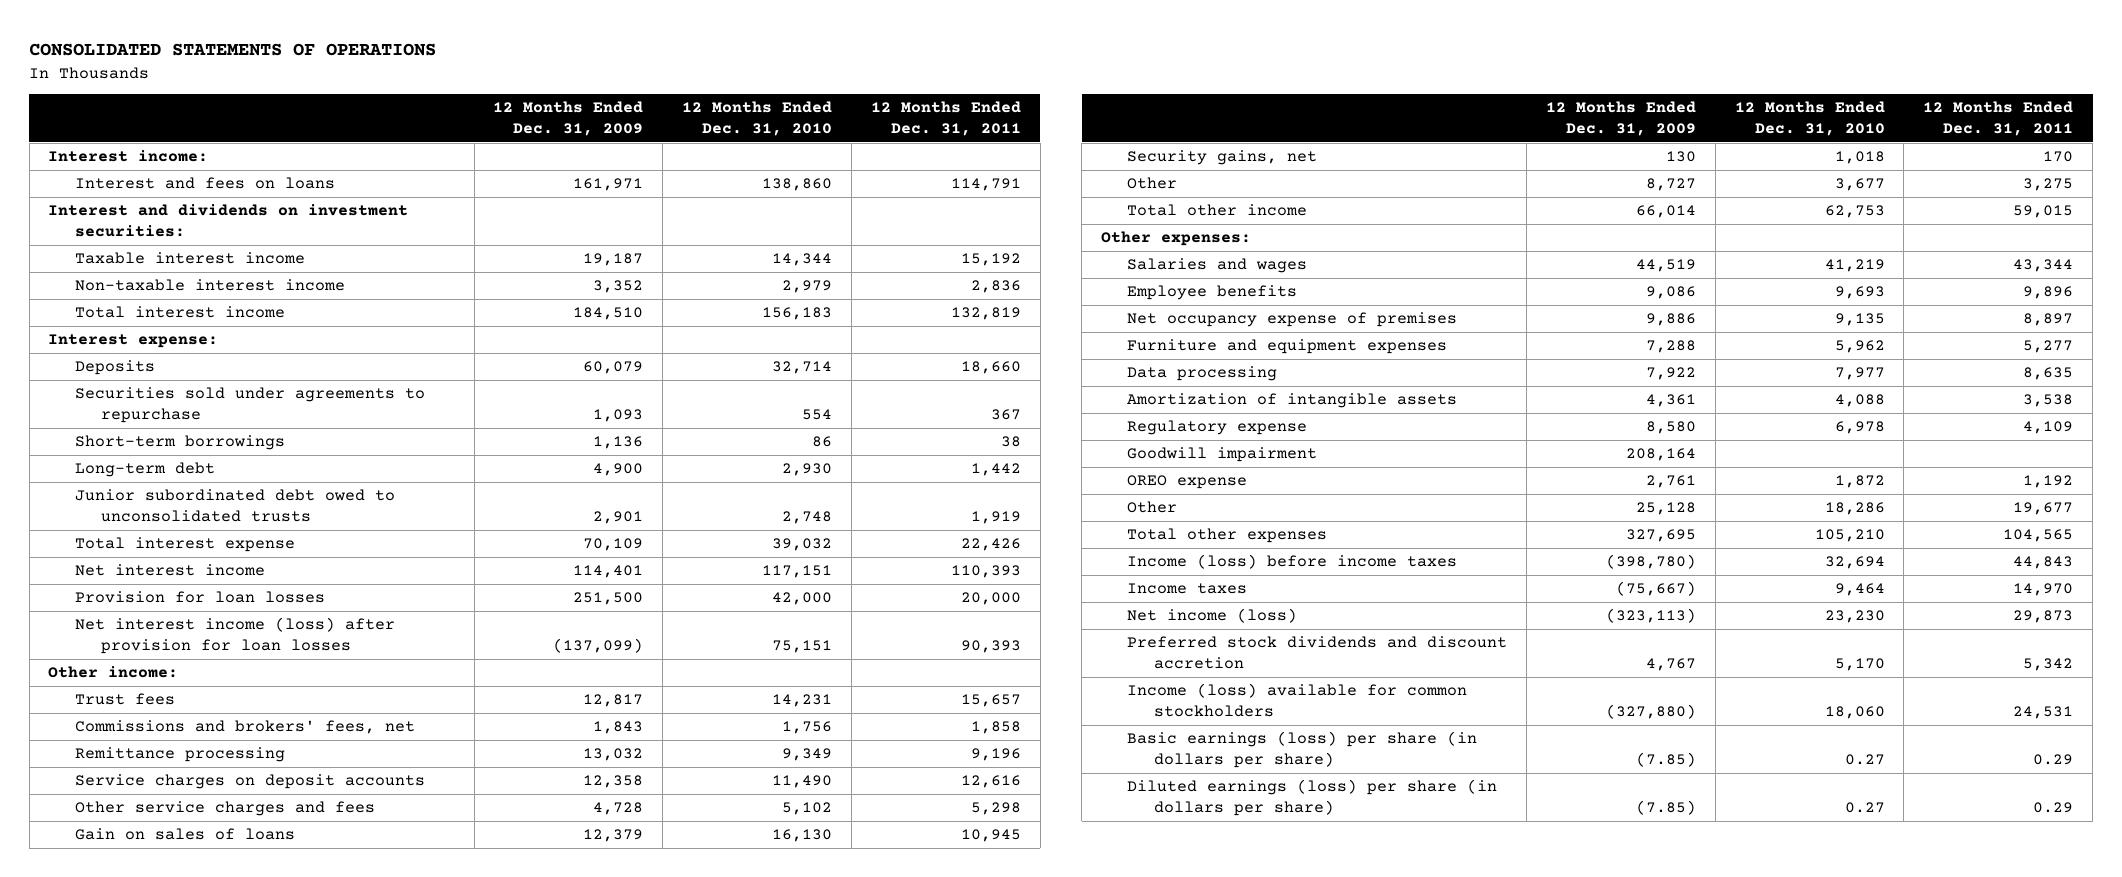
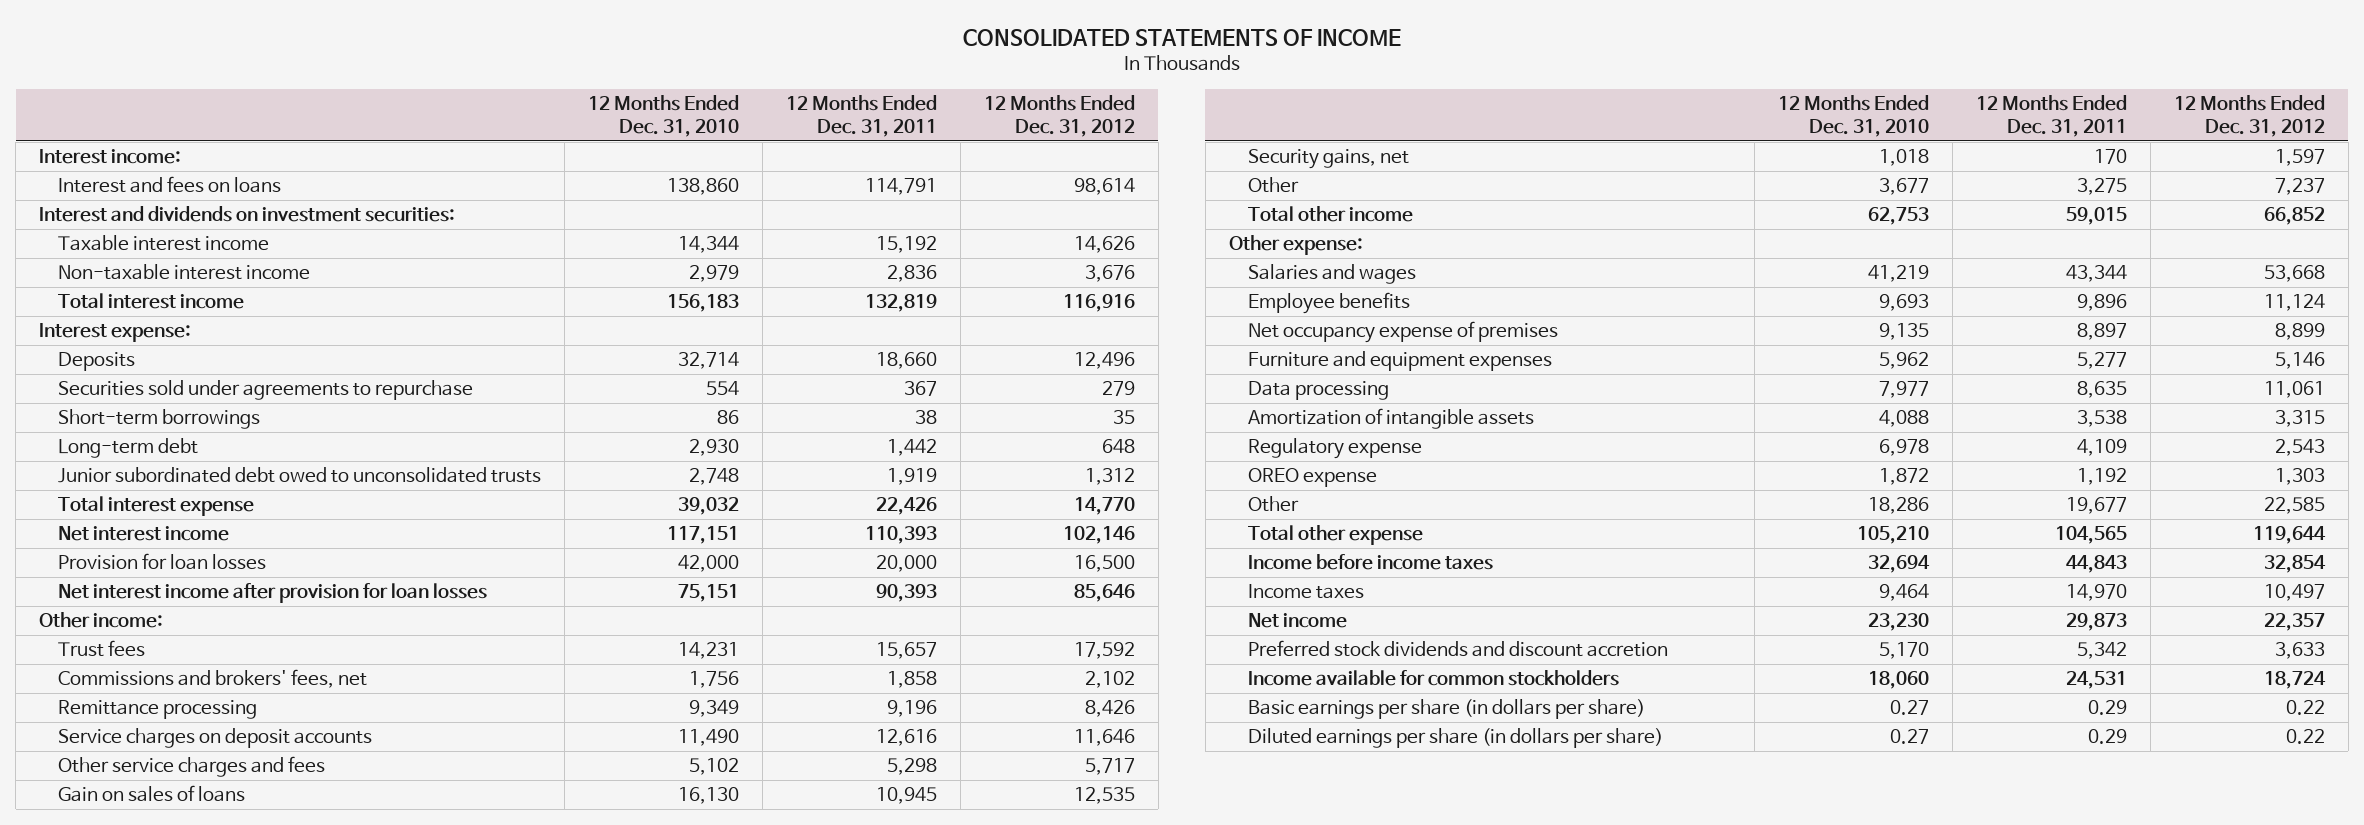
[29,43,437,57] CONSOLIDATED STATEMENTS OF OPERATIONS -> [962,28,1401,46] CONSOLIDATED STATEMENTS OF INCOME
[493,101,644,137] 12 Months Ended Dec. 31, 2009 -> none
none -> [983,95,1135,138] 12 Months Ended Dec. 31, 2012
[74,617,395,654] Net interest income (loss) after provision for loan losses -> [57,583,487,604] Net interest income after provision for loan losses
[1101,231,1252,247] Other expenses: -> [1228,235,1363,256] Other expense:
[1127,447,1318,463] Goodwill impairment -> none
[1127,528,1328,544] Total other expenses -> [1247,525,1423,546] Total other expense
[1127,554,1458,570] Income (loss) before income taxes -> [1247,554,1493,571] Income before income taxes
[1127,608,1298,624] Net income (loss) -> [1247,613,1347,629] Net income
[1127,683,1468,717] Income (loss) available for common stockholders -> [1247,670,1619,687] Income available for common stockholders
[1127,731,1478,768] Basic earnings (loss) per share (in dollars per share) -> [1247,699,1645,720] Basic earnings per share (in dollars per share)
[1127,779,1498,816] Diluted earnings (loss) per share (in dollars per share) -> [1247,728,1663,749] Diluted earnings per share (in dollars per share)

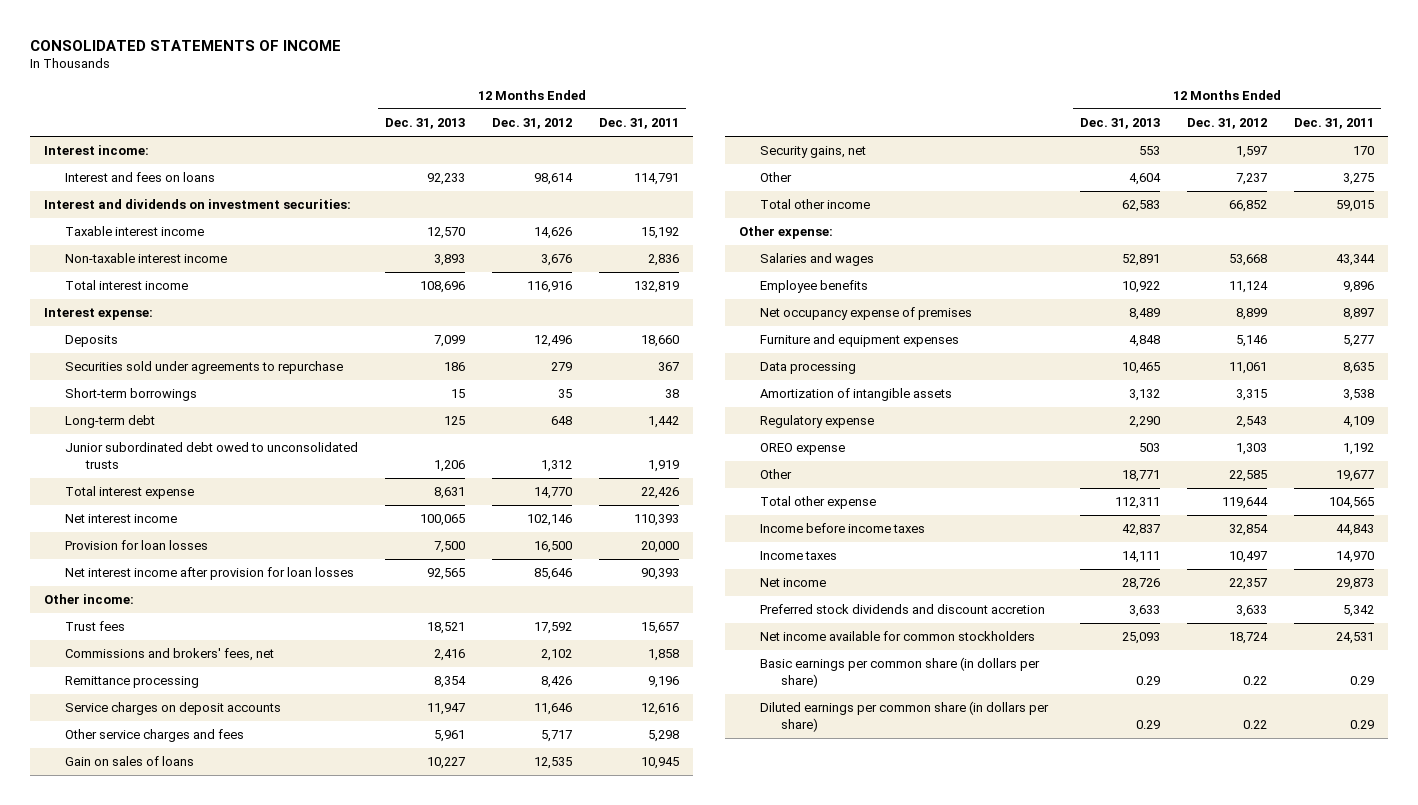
[587,95,739,138] 12 Months Ended Dec. 31, 2010 -> none
none -> [384,118,465,130] Dec. 31, 2013
[1247,670,1619,687] Income available for common stockholders -> [759,631,1035,642] Net income available for common stockholders
[1247,699,1645,720] Basic earnings per share (in dollars per share) -> [759,657,1040,689] Basic earnings per common share (in dollars per share)
[1247,728,1663,749] Diluted earnings per share (in dollars per share) -> [759,701,1049,733] Diluted earnings per common share (in dollars per share)

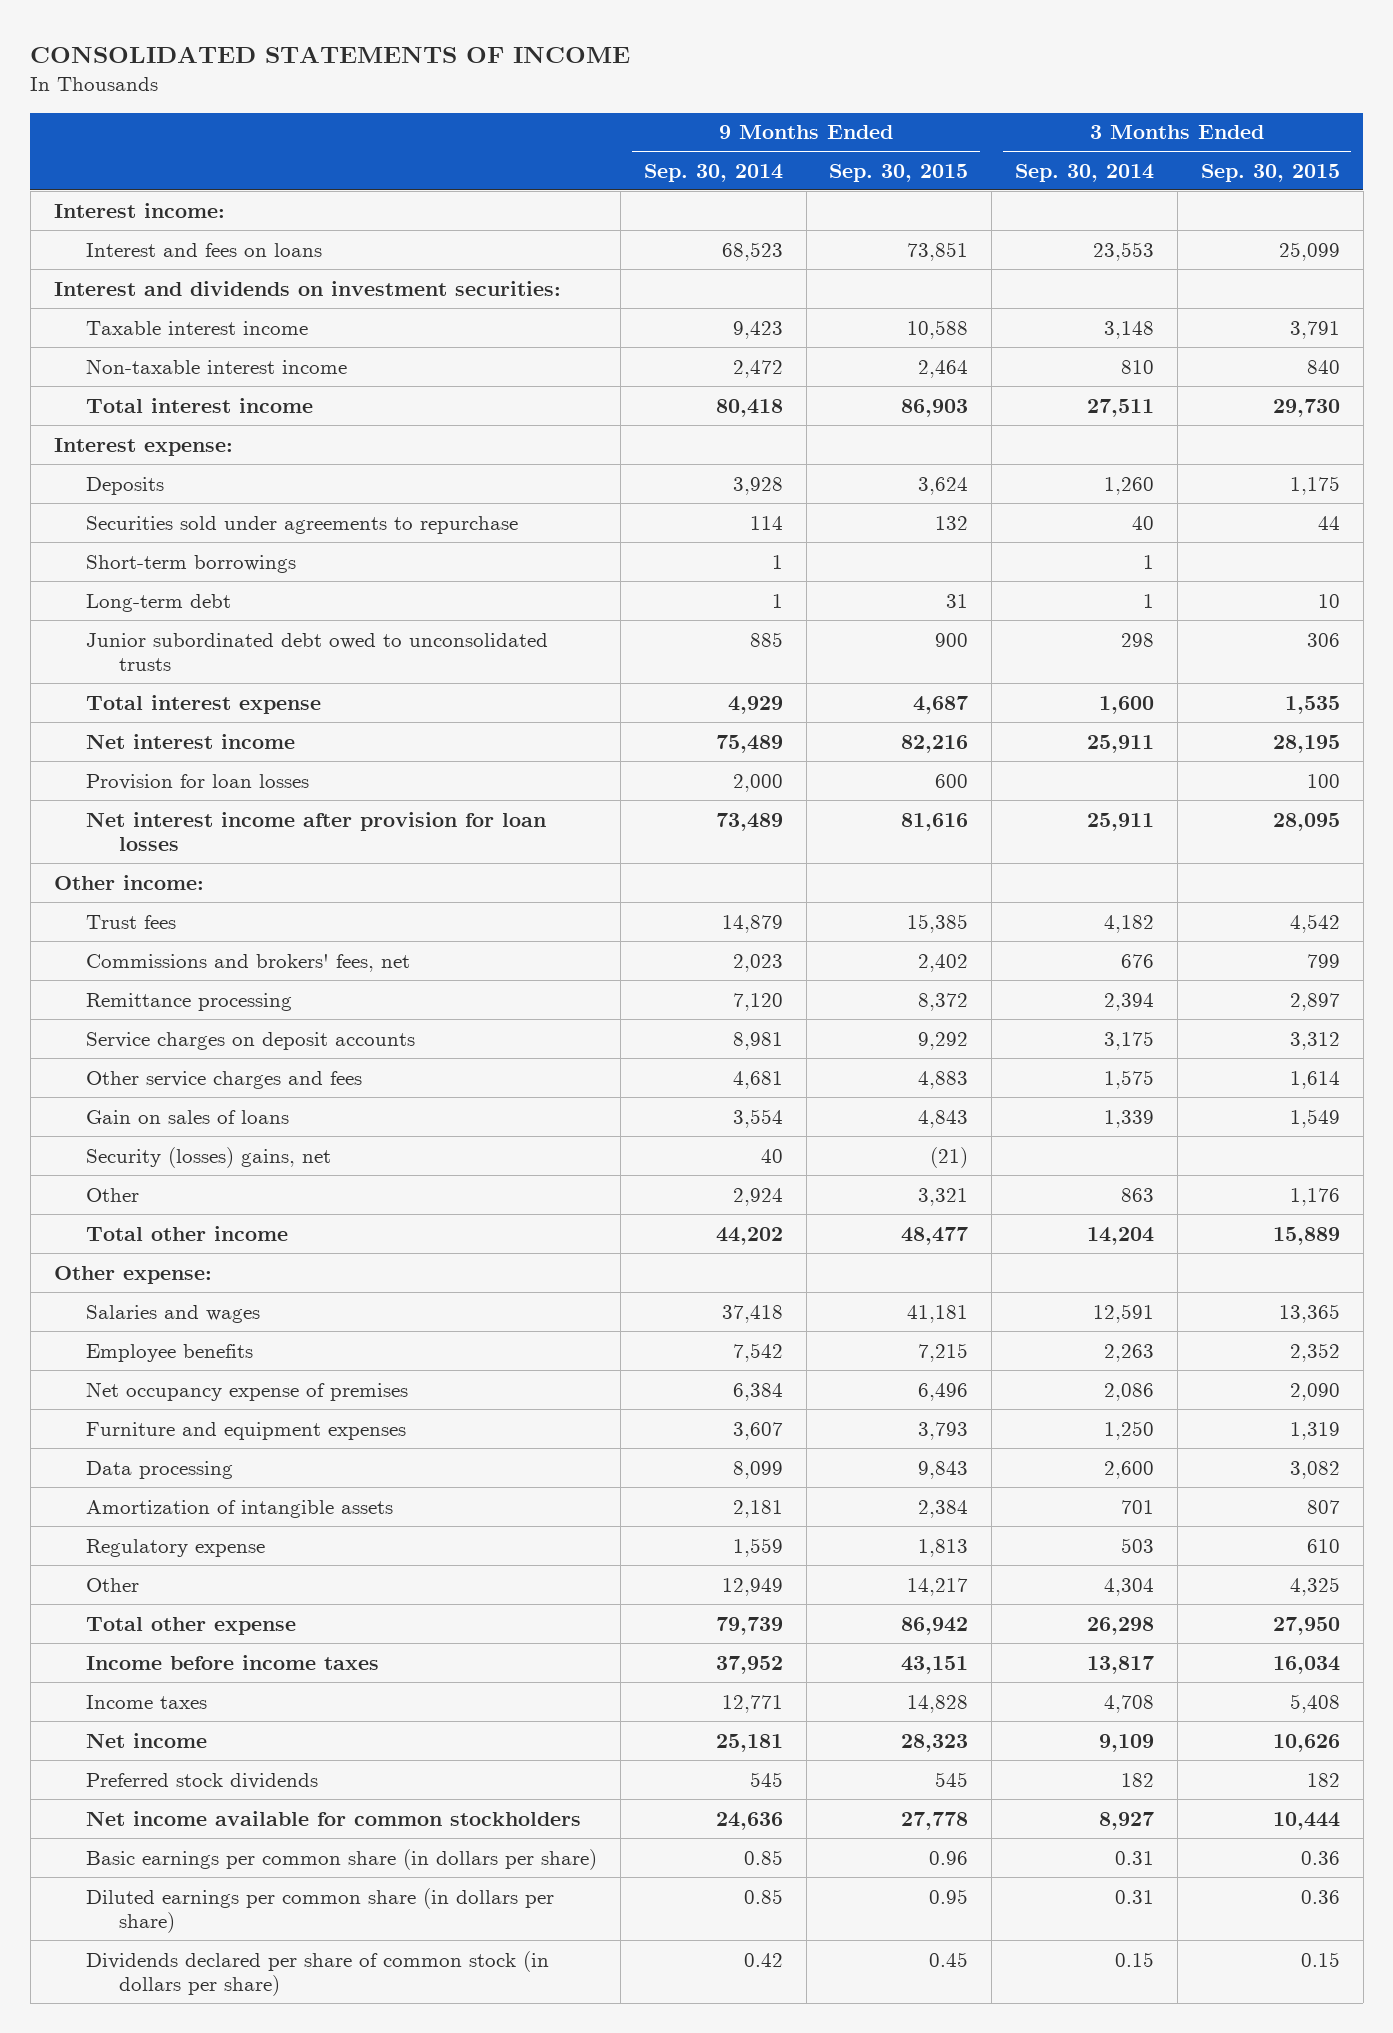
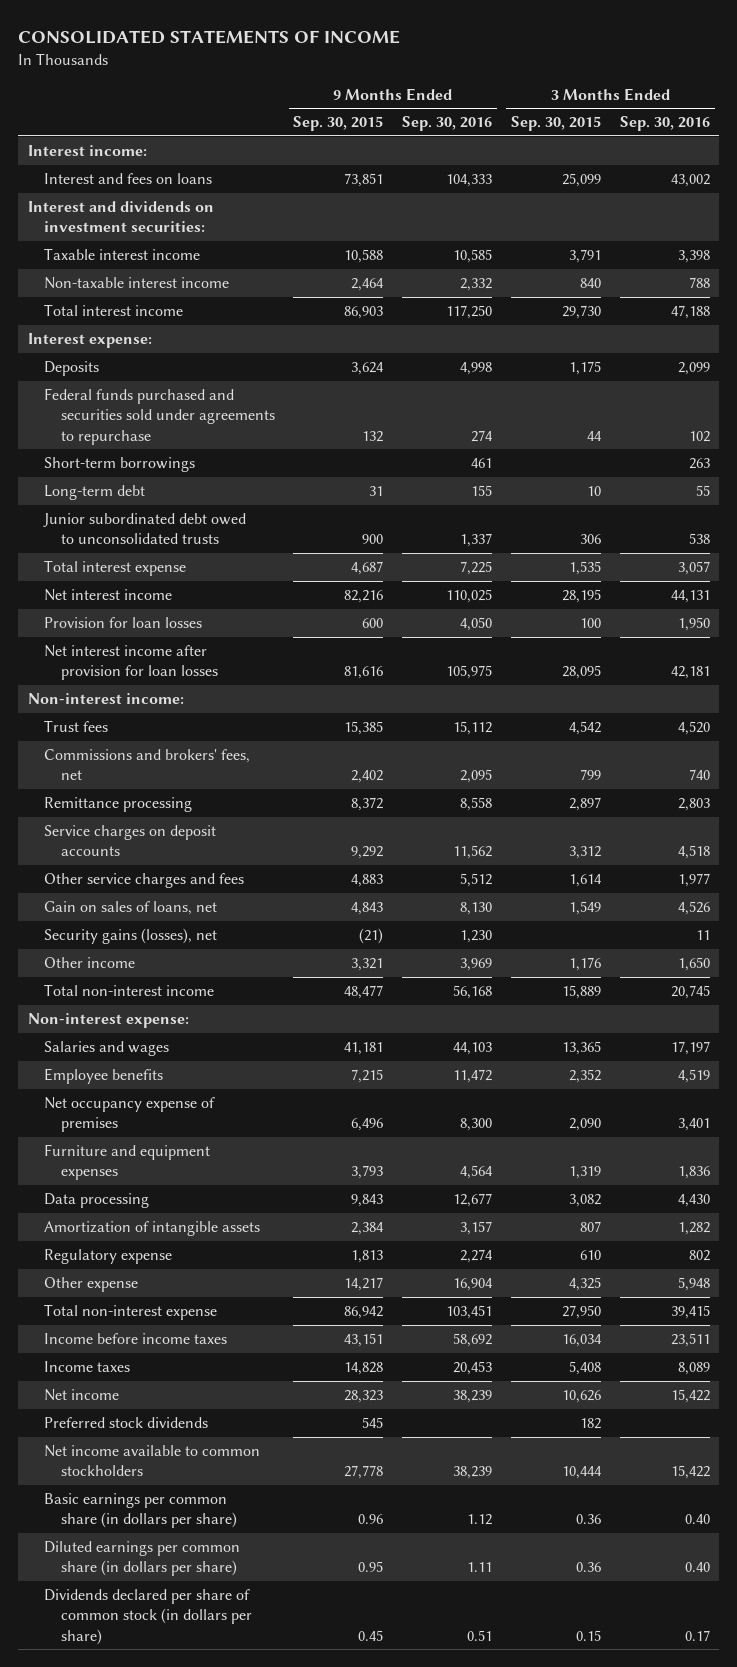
[643,163,783,182] Sep. 30, 2014 -> none
[1015,163,1155,182] Sep. 30, 2014 -> none
none -> [402,116,493,132] Sep. 30, 2016
none -> [619,116,710,132] Sep. 30, 2016
[86,515,519,534] Securities sold under agreements to repurchase -> [44,387,275,445] Federal funds purchased and securities sold under agreements to repurchase
[53,874,204,890] Other income: -> [27,692,184,704] Non-interest income:
[86,1109,290,1124] Gain on sales of loans -> [44,900,218,915] Gain on sales of loans, net
[86,1146,332,1168] Security (losses) gains, net -> [44,927,218,944] Security gains (losses), net
[86,1187,140,1202] Other -> [44,956,136,968] Other income
[86,1225,289,1241] Total other income -> [44,983,215,996] Total non-interest income
[53,1265,212,1284] Other expense: -> [27,1012,189,1028] Non-interest expense:
[86,1577,140,1592] Other -> [44,1276,139,1292] Other expense
[86,1616,297,1635] Total other expense -> [44,1303,218,1320] Total non-interest expense
[86,1810,582,1826] Net income available for common stockholders -> [44,1444,261,1477] Net income available to common stockholders

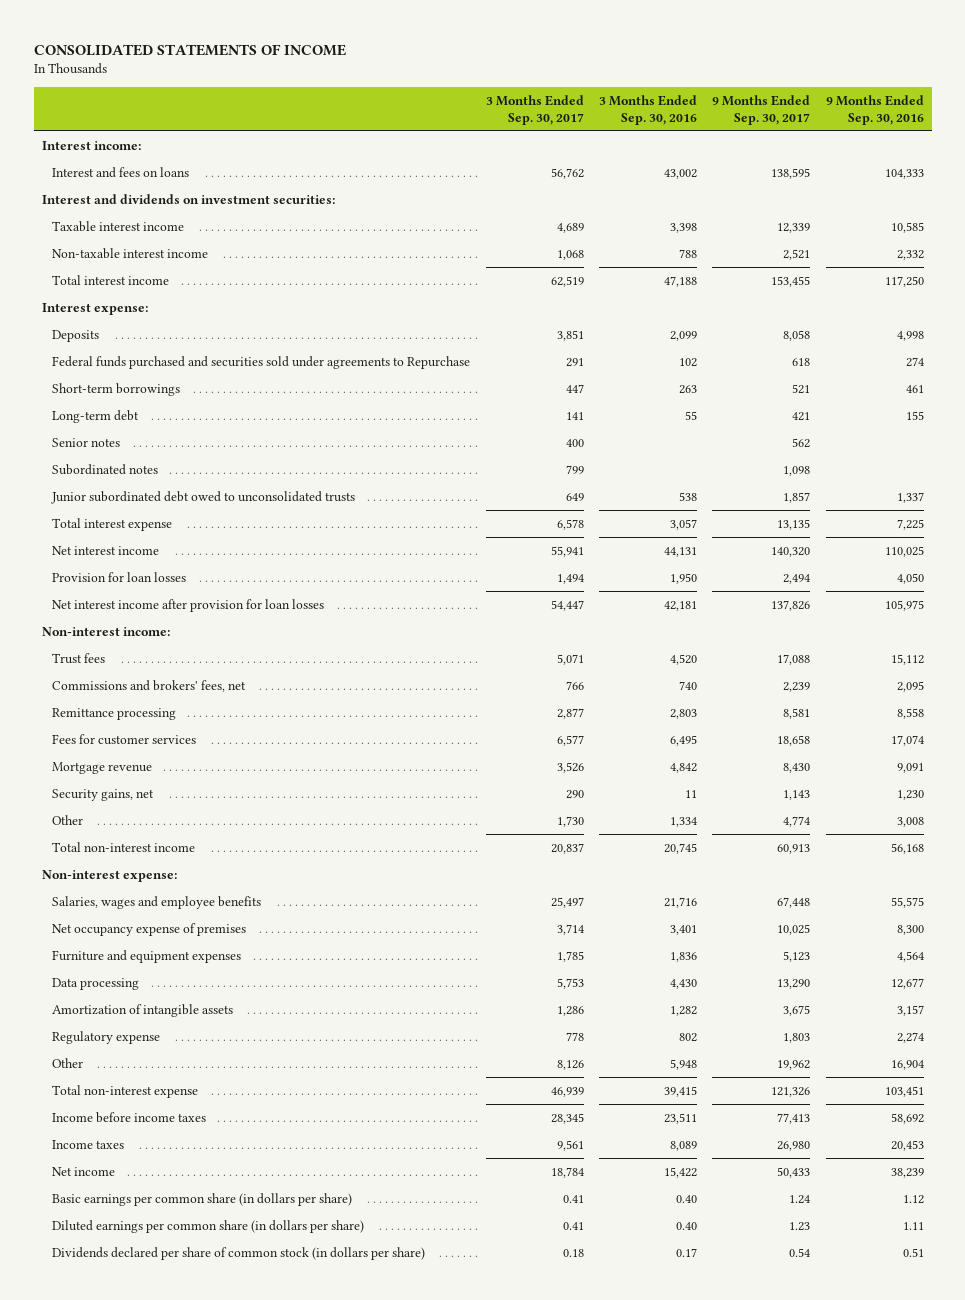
[293,116,384,132] Sep. 30, 2015 -> none
[511,116,602,132] Sep. 30, 2015 -> none
none -> [485,94,584,125] 3 Months Ended Sep. 30, 2017
none -> [712,94,811,125] 9 Months Ended Sep. 30, 2017
[44,387,275,445] Federal funds purchased and securities sold under agreements to repurchase -> [52,355,471,369] Federal funds purchased and securities sold under agreements to Repurchase
none -> [52,437,121,447] Senior notes
none -> [52,463,159,475] Subordinated notes
[44,824,217,857] Service charges on deposit accounts -> none
[44,872,245,888] Other service charges and fees -> none
[44,900,218,915] Gain on sales of loans, net -> none
none -> [52,733,197,745] Fees for customer services
none -> [52,761,153,774] Mortgage revenue
[44,927,218,944] Security gains (losses), net -> [52,788,155,801] Security gains, net
[44,956,136,968] Other income -> [52,814,84,825] Other
[460,957,493,971] 3,969 -> [896,816,924,827] 3,008
[677,956,710,971] 1,650 -> [670,816,698,827] 1,334
[44,1067,164,1084] Employee benefits -> none
[44,1040,170,1056] Salaries and wages -> [52,895,262,909] Salaries, wages and employee benefits
[453,1041,493,1055] 44,103 -> [890,896,924,908] 55,575
[670,1040,710,1055] 17,197 -> [664,896,698,908] 21,716
[44,1276,139,1292] Other expense -> [52,1057,84,1068] Other
[44,1416,209,1428] Preferred stock dividends -> none
[44,1444,261,1477] Net income available to common stockholders -> none

